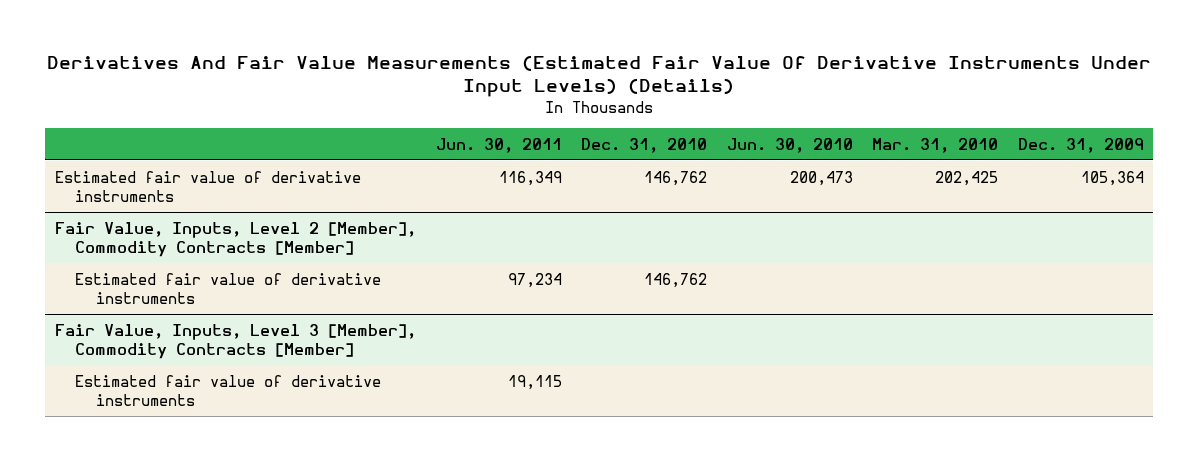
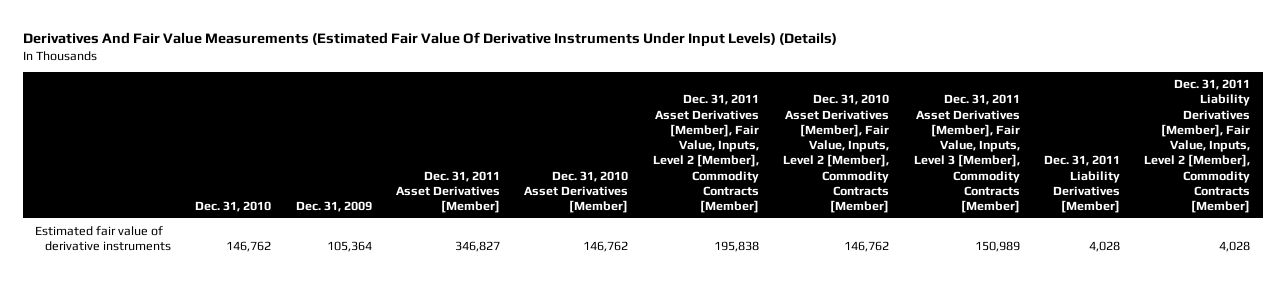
[435,137,562,153] Jun. 30, 2011 -> none
[726,137,853,153] Jun. 30, 2010 -> none
[872,137,999,153] Mar. 31, 2010 -> none
none -> [396,170,501,214] Dec. 31, 2011 Asset Derivatives [Member]
none -> [524,170,629,214] Dec. 31, 2010 Asset Derivatives [Member]
none -> [652,94,759,214] Dec. 31, 2011 Asset Derivatives [Member], Fair Value, Inputs, Level 2 [Member], Commodity Contracts [Member]
none -> [783,94,890,214] Dec. 31, 2010 Asset Derivatives [Member], Fair Value, Inputs, Level 2 [Member], Commodity Contracts [Member]
none -> [913,94,1020,214] Dec. 31, 2011 Asset Derivatives [Member], Fair Value, Inputs, Level 3 [Member], Commodity Contracts [Member]
none -> [1044,155,1121,214] Dec. 31, 2011 Liability Derivatives [Member]
none -> [1144,79,1251,214] Dec. 31, 2011 Liability Derivatives [Member], Fair Value, Inputs, Level 2 [Member], Commodity Contracts [Member]
[55,221,417,258] Fair Value, Inputs, Level 2 [Member], Commodity Contracts [Member] -> none
[75,272,382,305] Estimated fair value of derivative instruments -> none
[55,323,417,360] Fair Value, Inputs, Level 3 [Member], Commodity Contracts [Member] -> none
[75,374,382,407] Estimated fair value of derivative instruments -> none

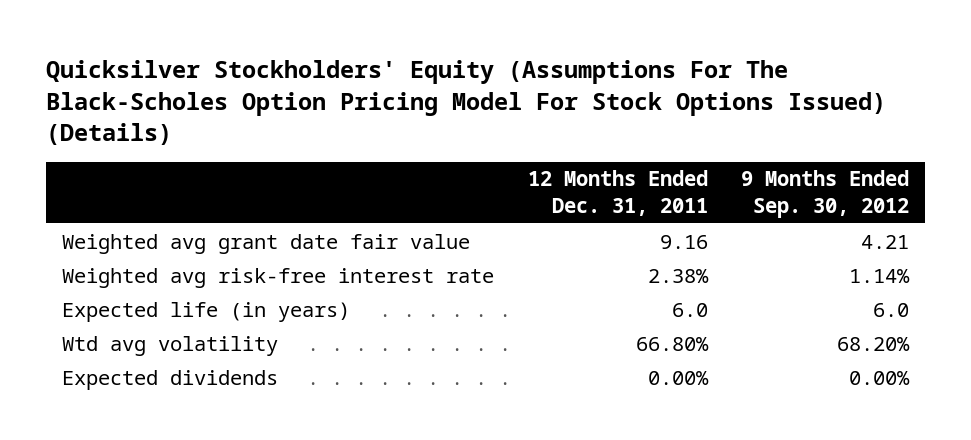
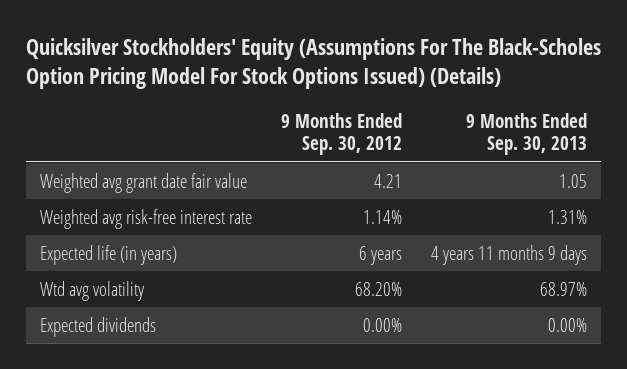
[527,170,708,216] 12 Months Ended Dec. 31, 2011 -> none
none -> [465,113,587,156] 9 Months Ended Sep. 30, 2013
[872,302,909,317] 6.0 -> [358,245,402,265] 6 years

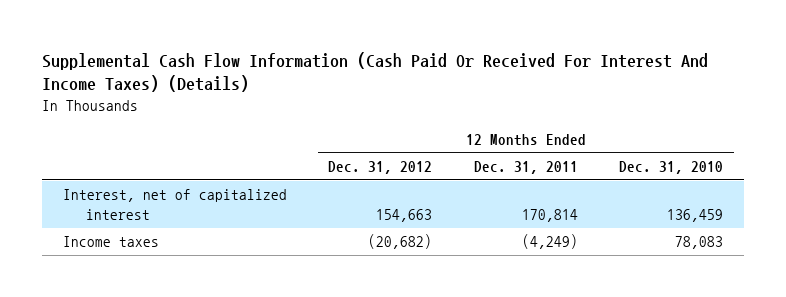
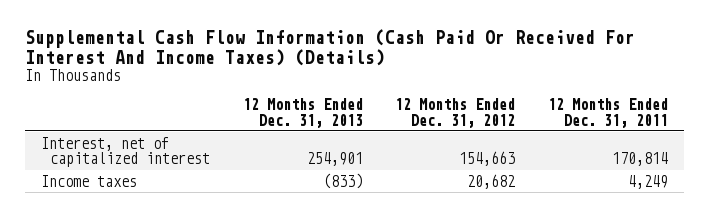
[619,160,724,174] Dec. 31, 2010 -> none
none -> [242,98,363,128] 12 Months Ended Dec. 31, 2013
[368,234,433,250] (20,682) -> [467,173,516,189] 20,682
[521,234,578,250] (4,249) -> [628,174,669,189] 4,249

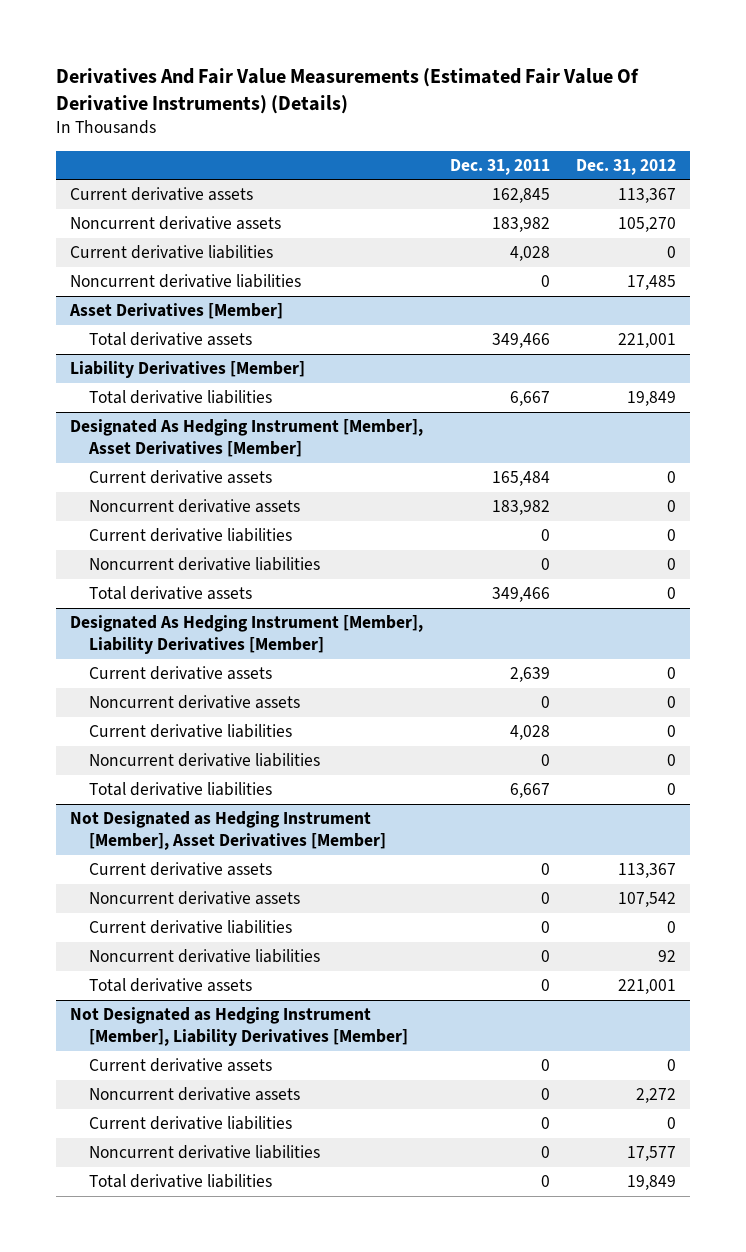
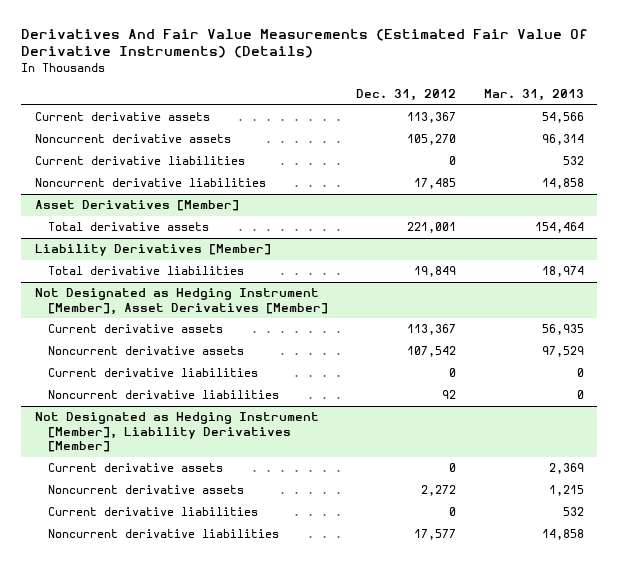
[449,158,550,175] Dec. 31, 2011 -> none
none -> [483,89,584,102] Mar. 31, 2013
[69,418,423,458] Designated As Hedging Instrument [Member], Asset Derivatives [Member] -> none
[89,469,273,484] Current derivative assets -> none
[89,498,301,513] Noncurrent derivative assets -> none
[89,527,293,542] Current derivative liabilities -> none
[89,556,321,571] Noncurrent derivative liabilities -> none
[89,585,253,600] Total derivative assets -> none
[69,614,423,655] Designated As Hedging Instrument [Member], Liability Derivatives [Member] -> none
[89,665,273,680] Current derivative assets -> none
[89,694,301,709] Noncurrent derivative assets -> none
[89,723,293,738] Current derivative liabilities -> none
[89,752,321,767] Noncurrent derivative liabilities -> none
[89,781,273,796] Total derivative liabilities -> none
[89,977,253,992] Total derivative assets -> none
[89,1173,273,1188] Total derivative liabilities -> none

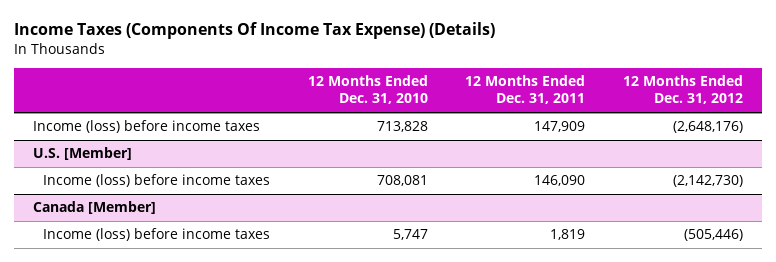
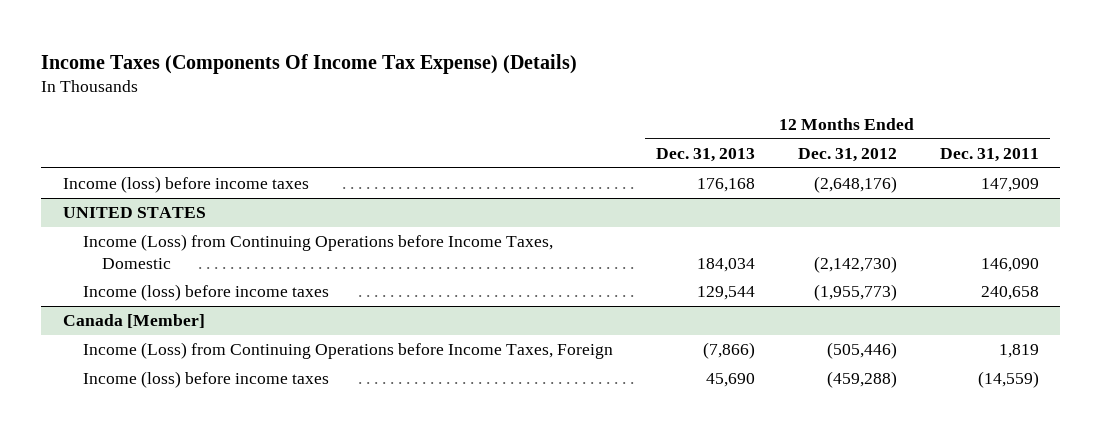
[307,75,428,105] 12 Months Ended Dec. 31, 2010 -> none
none -> [655,147,755,162] Dec. 31, 2013
[32,147,132,161] U.S. [Member] -> none
none -> [62,207,206,219] UNITED STATES
none -> [82,234,553,269] Income (Loss) from Continuing Operations before Income Taxes, Domestic
[534,175,586,187] 146,090 -> [980,286,1039,301] 240,658
[672,175,743,188] (2,142,730) -> [813,284,897,302] (1,955,773)
none -> [82,342,613,360] Income (Loss) from Continuing Operations before Income Taxes, Foreign
[550,229,586,241] 1,819 -> [977,371,1039,389] (14,559)
[683,229,743,242] (505,446) -> [826,371,897,389] (459,288)

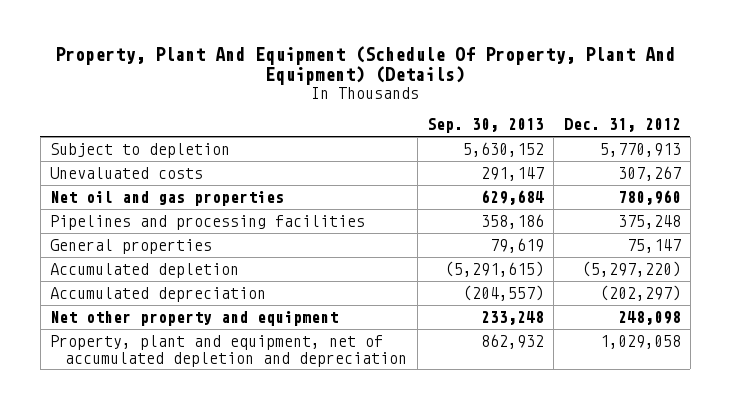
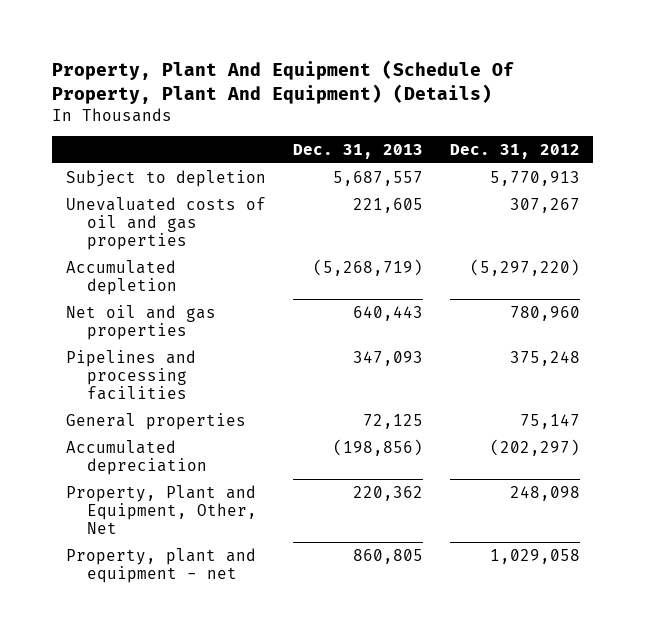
[426,118,544,134] Sep. 30, 2013 -> none
none -> [292,143,423,159] Dec. 31, 2013
[50,166,204,179] Unevaluated costs -> [65,196,266,251] Unevaluated costs of oil and gas properties
[50,262,240,278] Accumulated depletion -> [65,259,178,296] Accumulated depletion
[50,310,339,326] Net other property and equipment -> [65,484,258,535] Property, Plant and Equipment, Other, Net
[50,334,408,367] Property, plant and equipment, net of accumulated depletion and depreciation -> [65,547,256,584] Property, plant and equipment - net

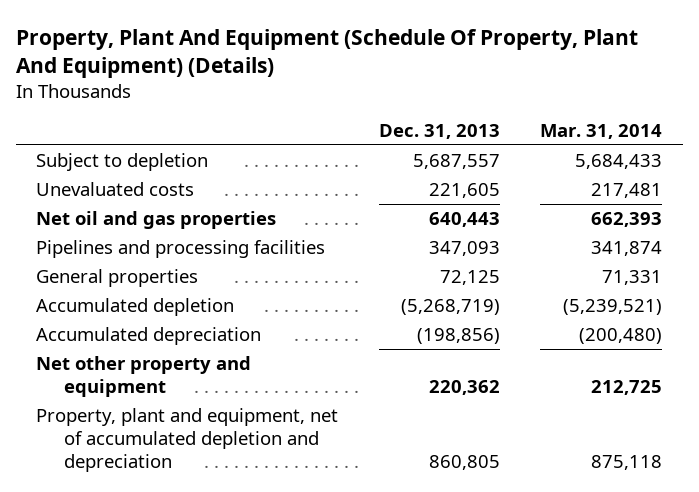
[449,143,580,159] Dec. 31, 2012 -> none
none -> [540,124,663,140] Mar. 31, 2014
[65,196,266,251] Unevaluated costs of oil and gas properties -> [36,181,195,196] Unevaluated costs
[65,259,178,296] Accumulated depletion -> [36,297,235,316] Accumulated depletion
[65,484,258,535] Property, Plant and Equipment, Other, Net -> [36,355,252,397] Net other property and equipment
[65,547,256,584] Property, plant and equipment - net -> [36,407,339,472] Property, plant and equipment, net of accumulated depletion and depreciation

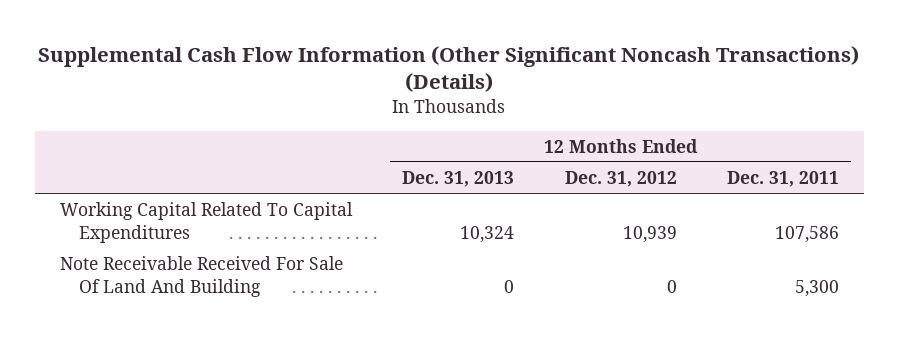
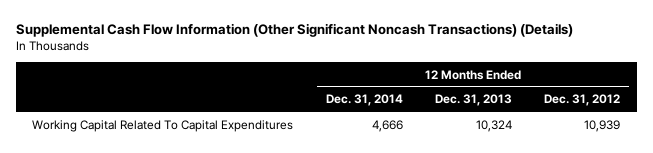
[726,170,839,187] Dec. 31, 2011 -> none
none -> [325,94,403,107] Dec. 31, 2014
[59,255,343,297] Note Receivable Received For Sale Of Land And Building -> none

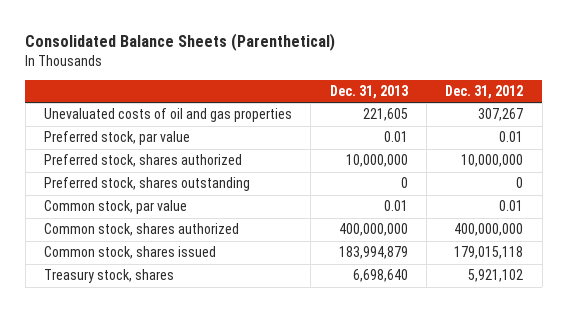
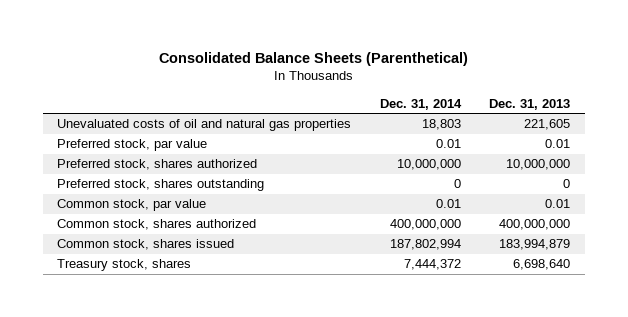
[445,84,524,99] Dec. 31, 2012 -> none
none -> [379,98,462,110] Dec. 31, 2014
[44,108,293,123] Unevaluated costs of oil and gas properties -> [57,119,352,132] Unevaluated costs of oil and natural gas properties

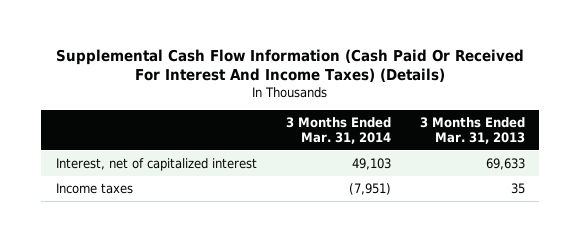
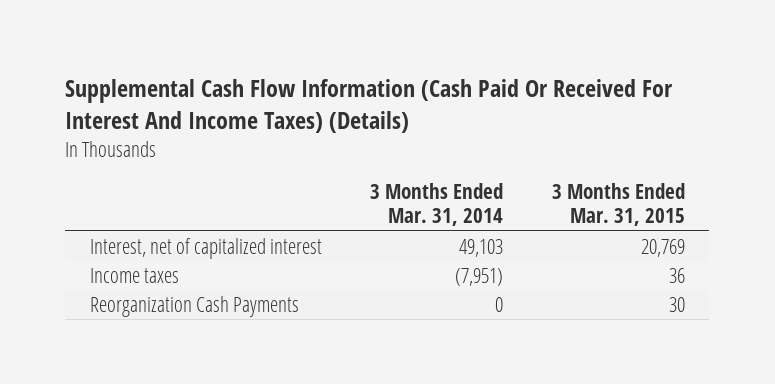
[419,116,525,144] 3 Months Ended Mar. 31, 2013 -> none
none -> [552,182,686,227] 3 Months Ended Mar. 31, 2015
none -> [89,295,299,317] Reorganization Cash Payments

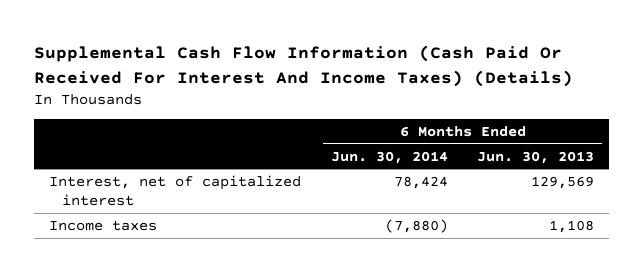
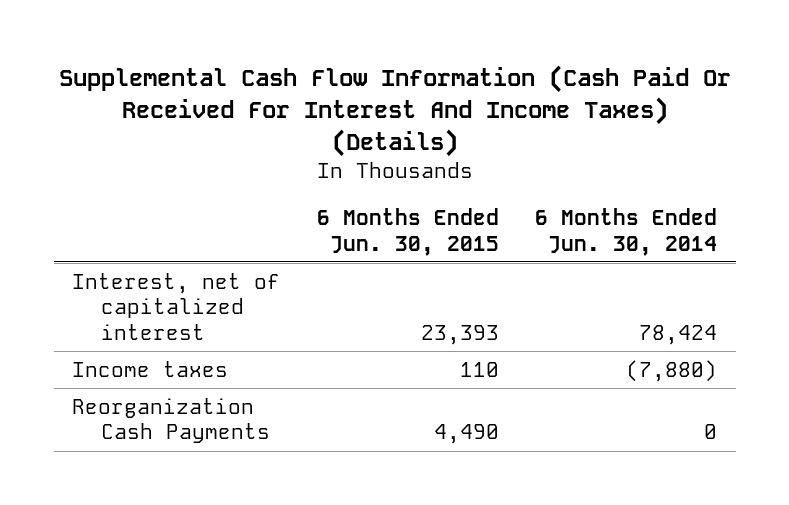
[477,150,595,164] Jun. 30, 2013 -> none
none -> [316,207,499,256] 6 Months Ended Jun. 30, 2015
none -> [71,397,270,444] Reorganization Cash Payments

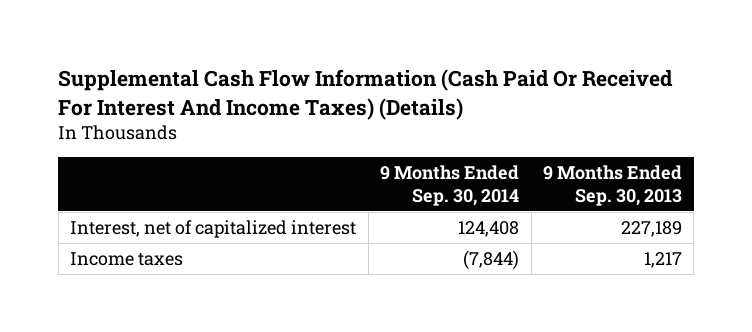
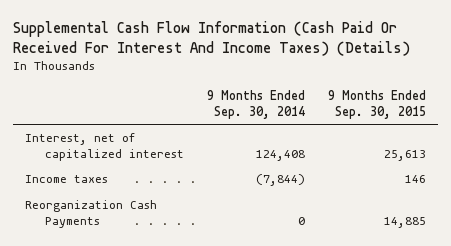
[542,165,682,207] 9 Months Ended Sep. 30, 2013 -> none
none -> [328,90,427,119] 9 Months Ended Sep. 30, 2015
none -> [24,200,157,228] Reorganization Cash Payments

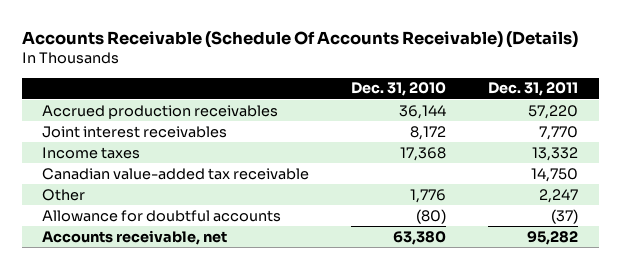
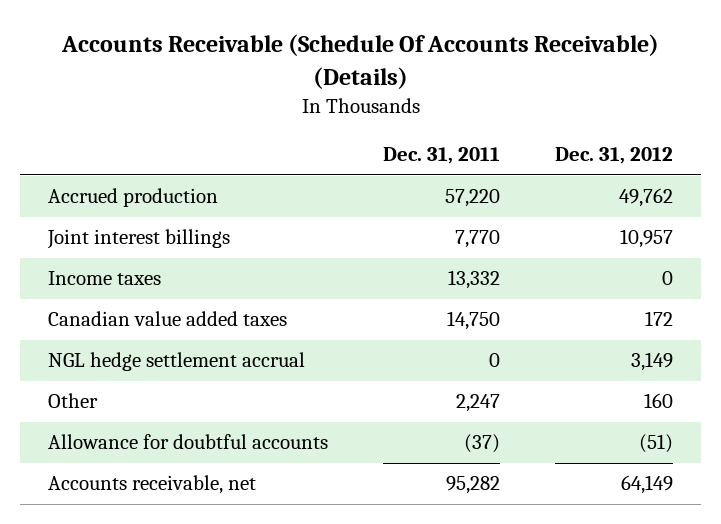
[351,82,447,97] Dec. 31, 2010 -> none
none -> [555,147,674,165] Dec. 31, 2012
[42,104,279,119] Accrued production receivables -> [47,188,218,208] Accrued production
[42,125,228,138] Joint interest receivables -> [46,229,230,250] Joint interest billings
[42,167,310,180] Canadian value-added tax receivable -> [47,311,287,327] Canadian value added taxes
none -> [47,352,305,372] NGL hedge settlement accrual

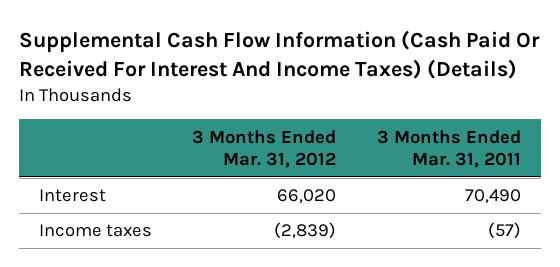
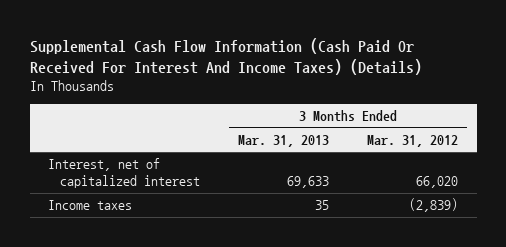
[376,129,521,169] 3 Months Ended Mar. 31, 2011 -> none
none -> [238,134,330,147] Mar. 31, 2013
[38,189,106,203] Interest -> [48,158,201,189] Interest, net of capitalized interest

